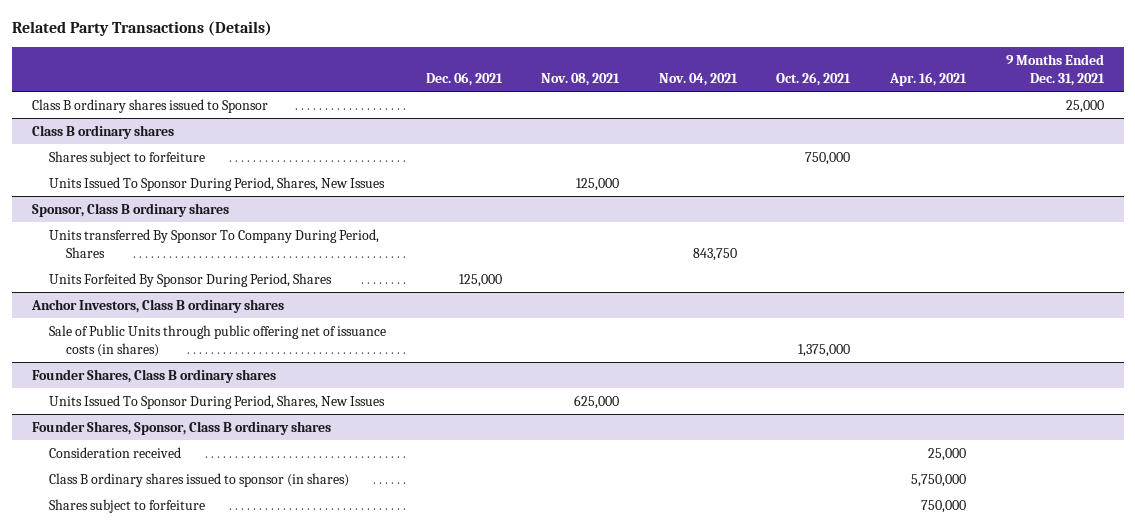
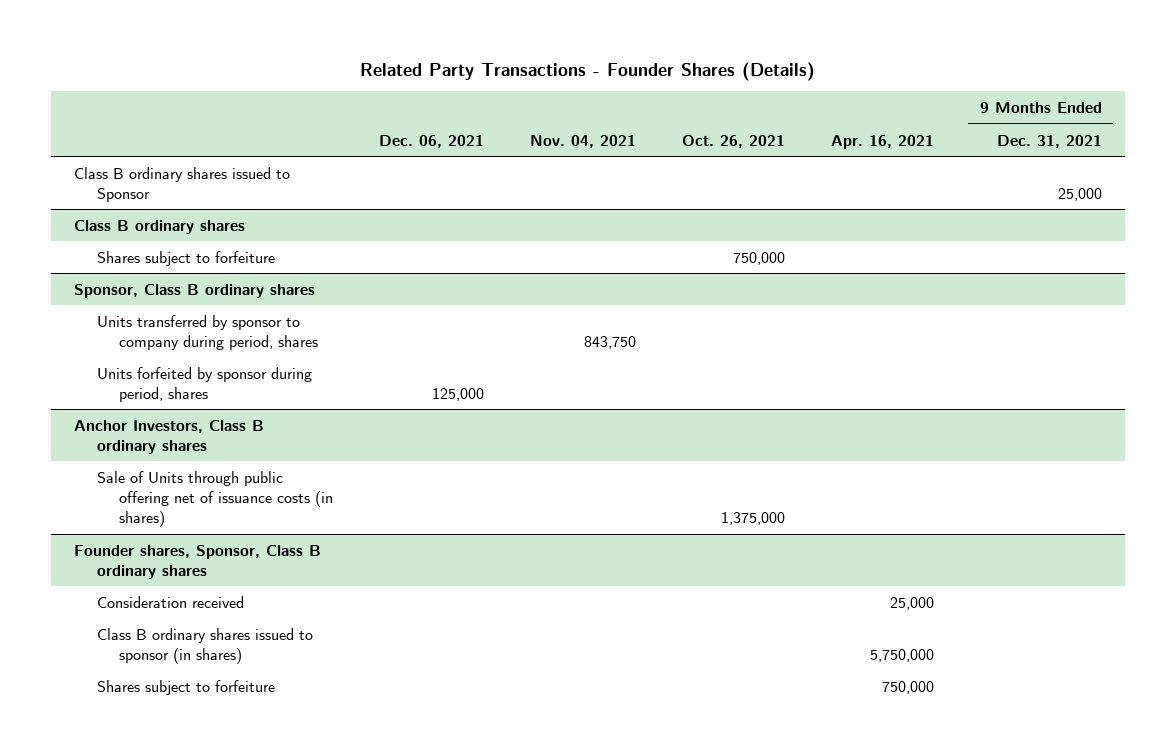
[11,21,272,37] Related Party Transactions (Details) -> [360,61,816,81] Related Party Transactions - Founder Shares (Details)
[541,73,621,87] Nov. 08, 2021 -> none
[48,176,385,191] Units Issued To Sponsor During Period, Shares, New Issues -> none
[48,228,379,258] Units transferred By Sponsor To Company During Period, Shares -> [96,314,319,350] Units transferred by sponsor to company during period, shares
[48,272,332,287] Units Forfeited By Sponsor During Period, Shares -> [96,366,312,402] Units forfeited by sponsor during period, shares
[31,368,276,383] Founder Shares, Class B ordinary shares -> none
[48,394,385,409] Units Issued To Sponsor During Period, Shares, New Issues -> none
[48,324,386,357] Sale of Public Units through public offering net of issuance costs (in shares) -> [96,470,334,527] Sale of Units through public offering net of issuance costs (in shares)
[31,420,331,435] Founder Shares, Sponsor, Class B ordinary shares -> [74,544,322,579] Founder shares, Sponsor, Class B ordinary shares

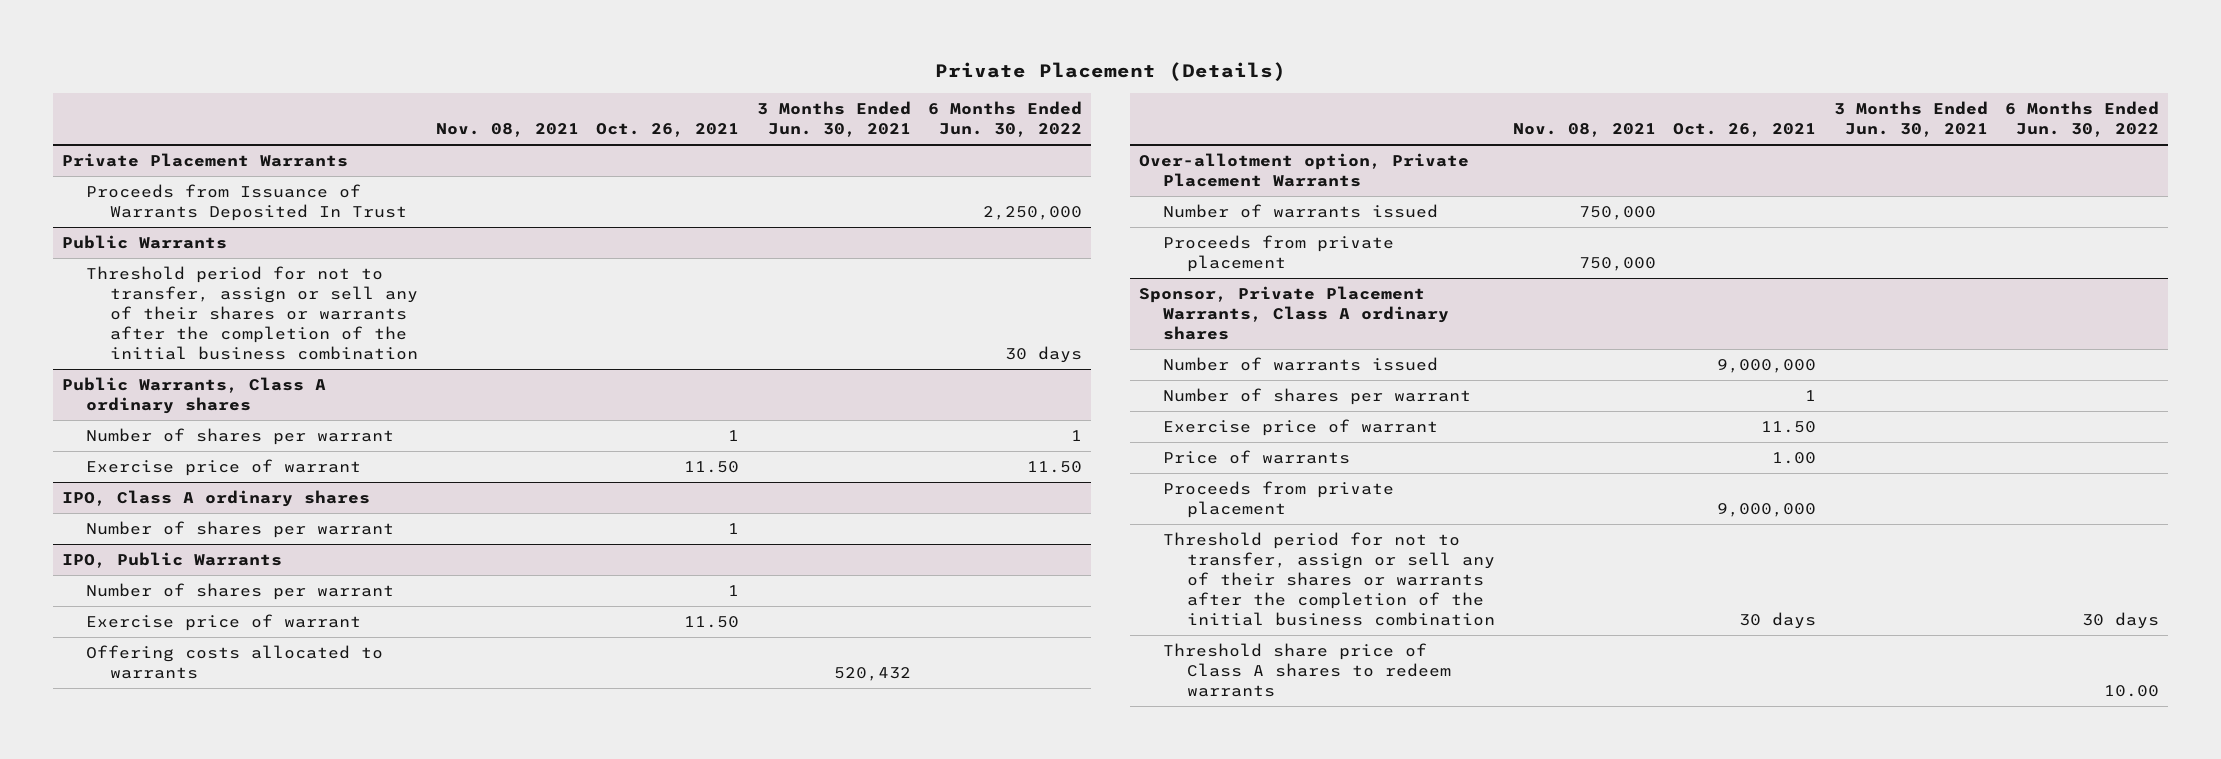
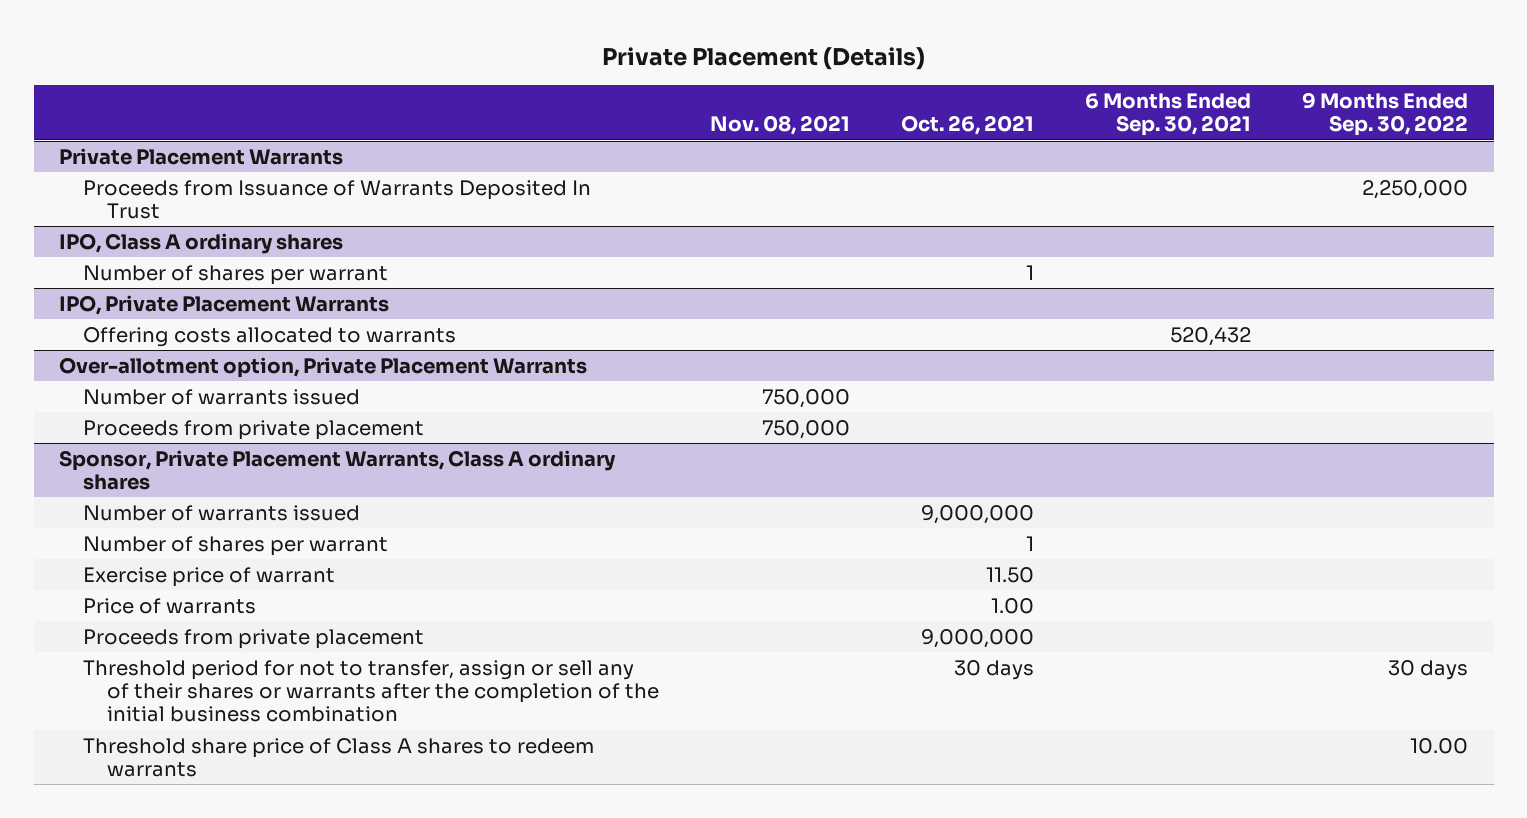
[756,100,911,138] 3 Months Ended Jun. 30, 2021 -> none
[928,100,1083,138] 6 Months Ended Jun. 30, 2022 -> none
none -> [1085,93,1252,137] 6 Months Ended Sep. 30, 2021
none -> [1302,92,1469,137] 9 Months Ended Sep. 30, 2022
[62,235,228,250] Public Warrants -> none
[86,266,419,361] Threshold period for not to transfer, assign or sell any of their shares or warrants after the completion of the initial business combination -> none
[62,377,327,415] Public Warrants, Class A ordinary shares -> none
[86,428,395,446] Number of shares per warrant -> none
[86,459,362,477] Exercise price of warrant -> none
[62,552,283,569] IPO, Public Warrants -> none
[86,583,395,601] Number of shares per warrant -> none
[86,614,362,632] Exercise price of warrant -> none
[86,645,384,680] Offering costs allocated to warrants -> none
none -> [59,294,390,315] IPO, Private Placement Warrants
none -> [83,326,457,347] Offering costs allocated to warrants

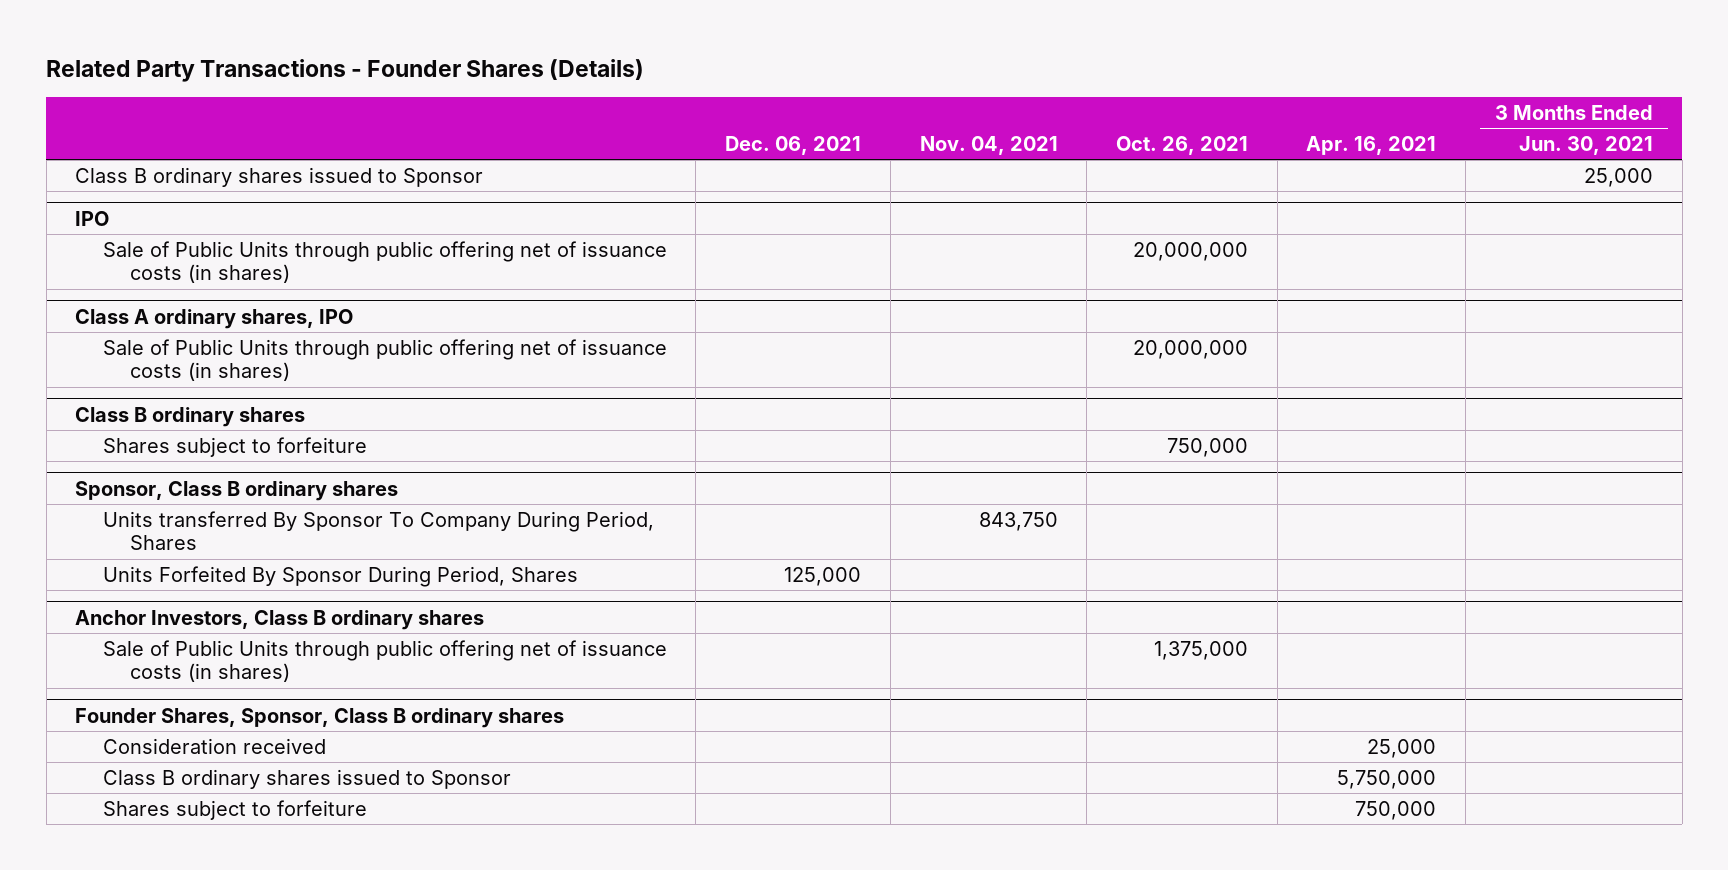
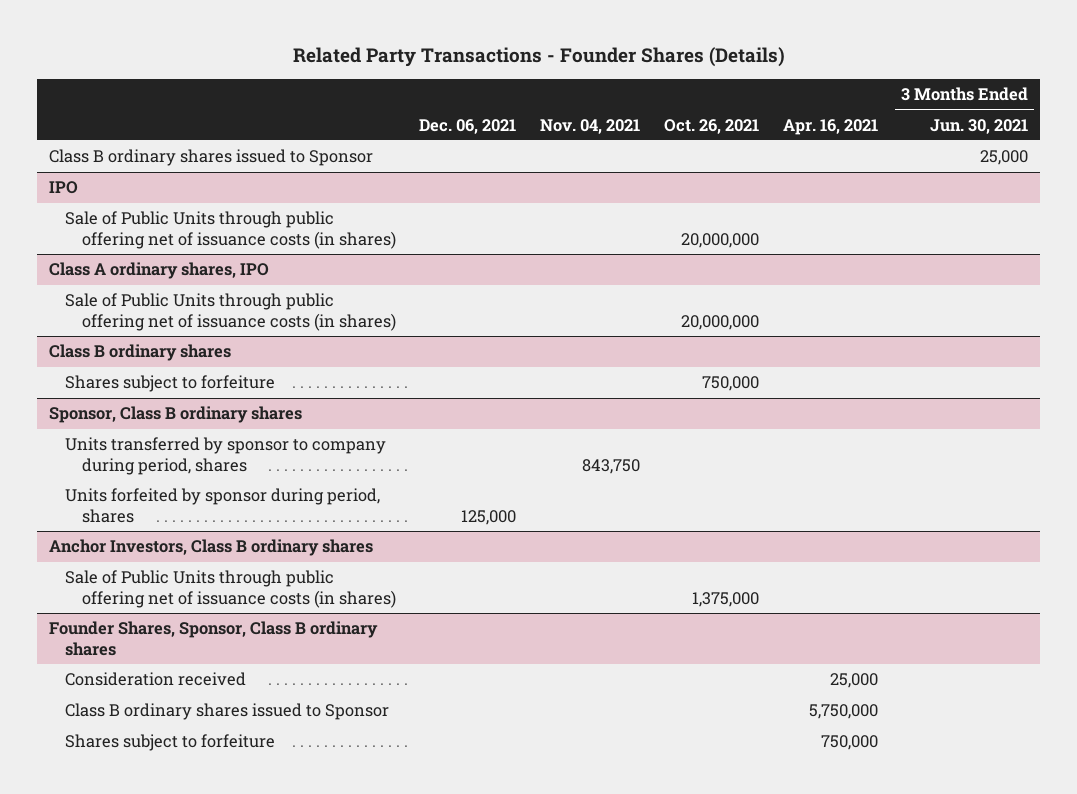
[102,510,654,551] Units transferred By Sponsor To Company During Period, Shares -> [65,437,387,475] Units transferred by sponsor to company during period, shares
[102,565,578,587] Units Forfeited By Sponsor During Period, Shares -> [65,488,381,523] Units forfeited by sponsor during period, shares

